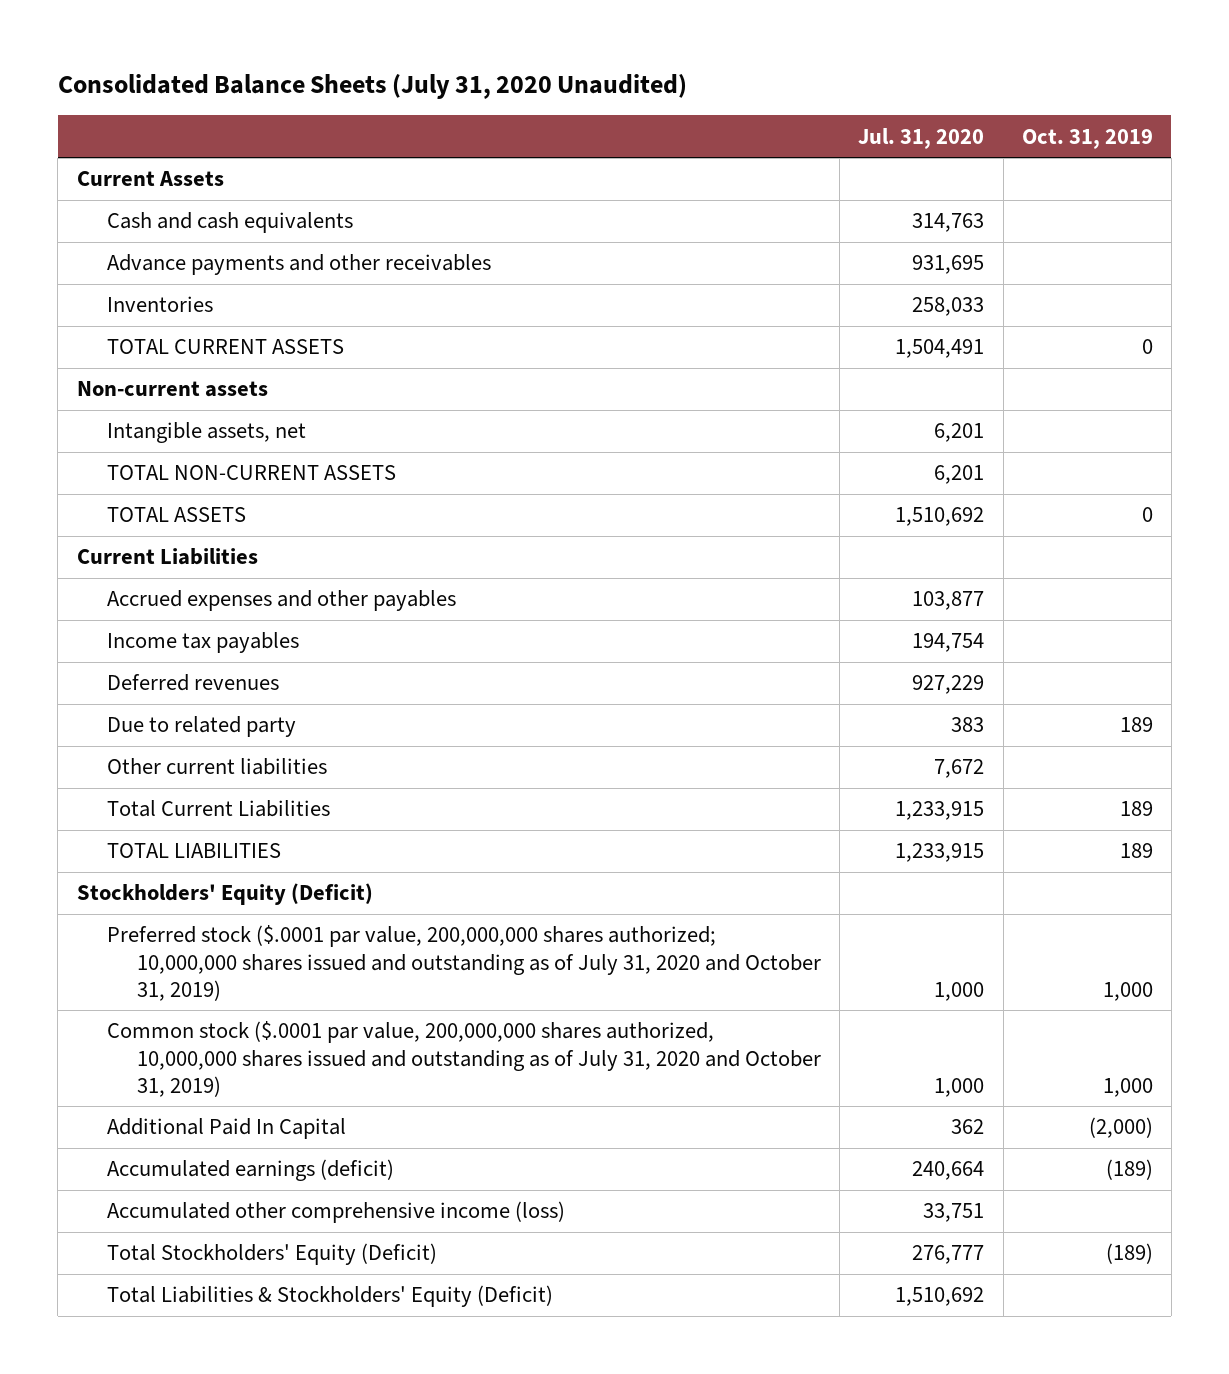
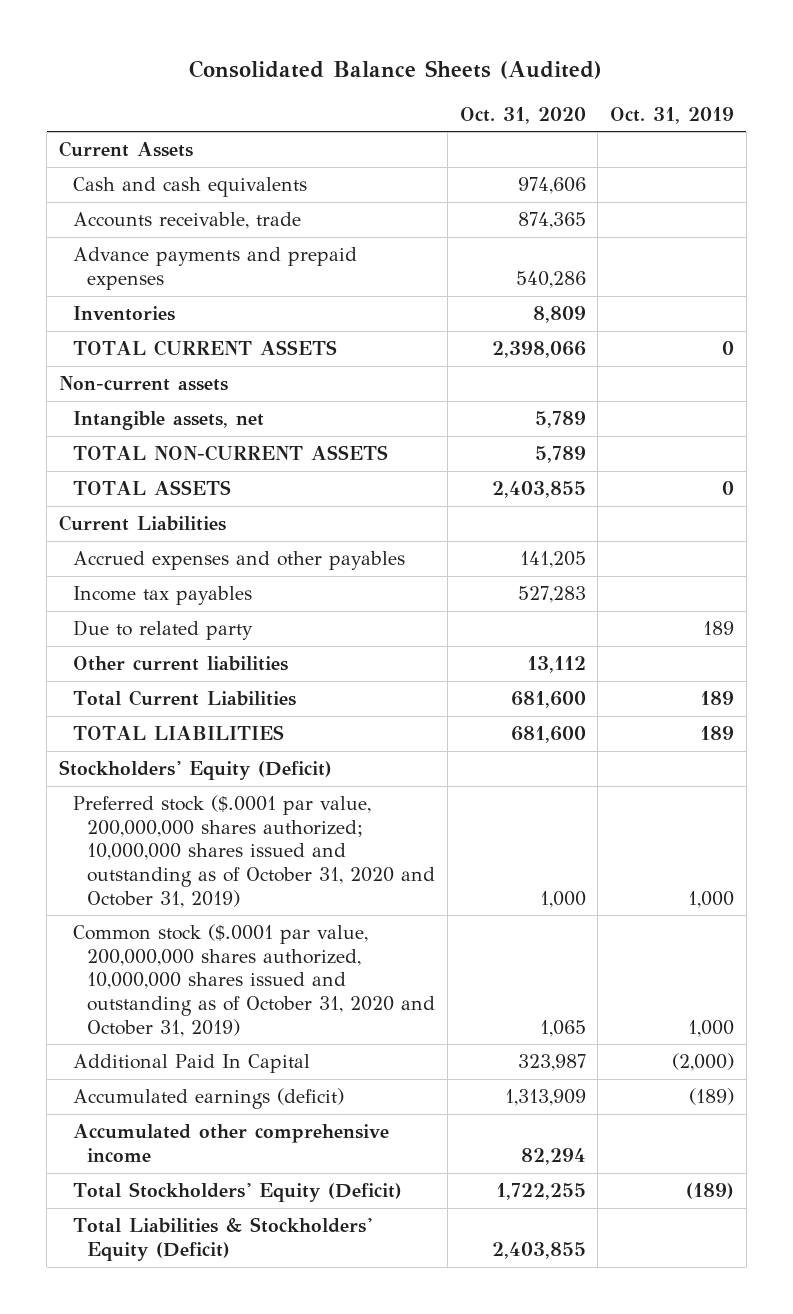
[57,73,687,99] Consolidated Balance Sheets (July 31, 2020 Unaudited) -> [189,59,603,79] Consolidated Balance Sheets (Audited)
[858,127,985,149] Jul. 31, 2020 -> none
none -> [459,106,586,124] Oct. 31, 2020
[106,254,491,276] Advance payments and other receivables -> [73,212,302,230] Accounts receivable, trade
none -> [73,247,358,290] Advance payments and prepaid expenses
[106,674,279,692] Deferred revenues -> none
[106,925,821,1001] Preferred stock ($.0001 par value, 200,000,000 shares authorized; 10,000,000 shares issued and outstanding as of July 31, 2020 and October 31, 2019) -> [73,795,436,908] Preferred stock ($.0001 par value, 200,000,000 shares authorized; 10,000,000 shares issued and outstanding as of October 31, 2020 and October 31, 2019)
[106,1021,821,1097] Common stock ($.0001 par value, 200,000,000 shares authorized, 10,000,000 shares issued and outstanding as of July 31, 2020 and October 31, 2019) -> [73,924,436,1037] Common stock ($.0001 par value, 200,000,000 shares authorized, 10,000,000 shares issued and outstanding as of October 31, 2020 and October 31, 2019)
[106,1201,565,1224] Accumulated other comprehensive income (loss) -> [73,1124,390,1162] Accumulated other comprehensive income

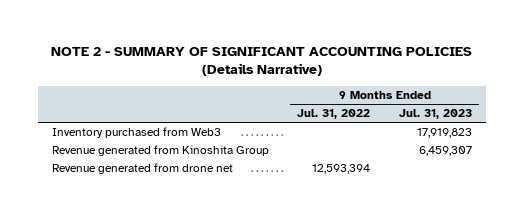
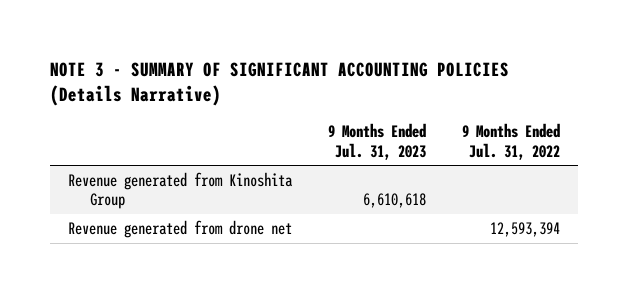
[50,46,472,77] NOTE 2 - SUMMARY OF SIGNIFICANT ACCOUNTING POLICIES (Details Narrative) -> [50,61,510,107] NOTE 3 - SUMMARY OF SIGNIFICANT ACCOUNTING POLICIES (Details Narrative)
[51,127,221,139] Inventory purchased from Web3 -> none
[418,146,472,157] 6,459,307 -> [363,193,427,209] 6,610,618

